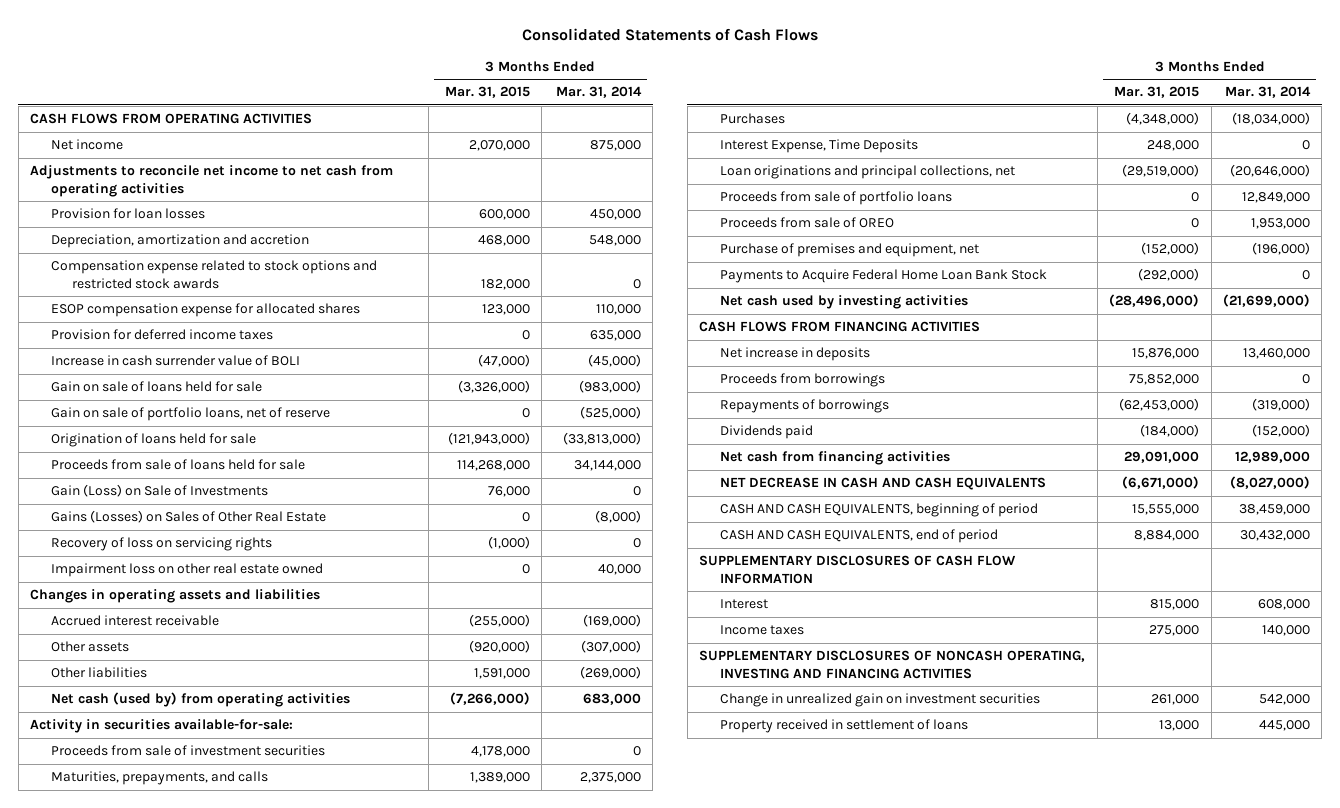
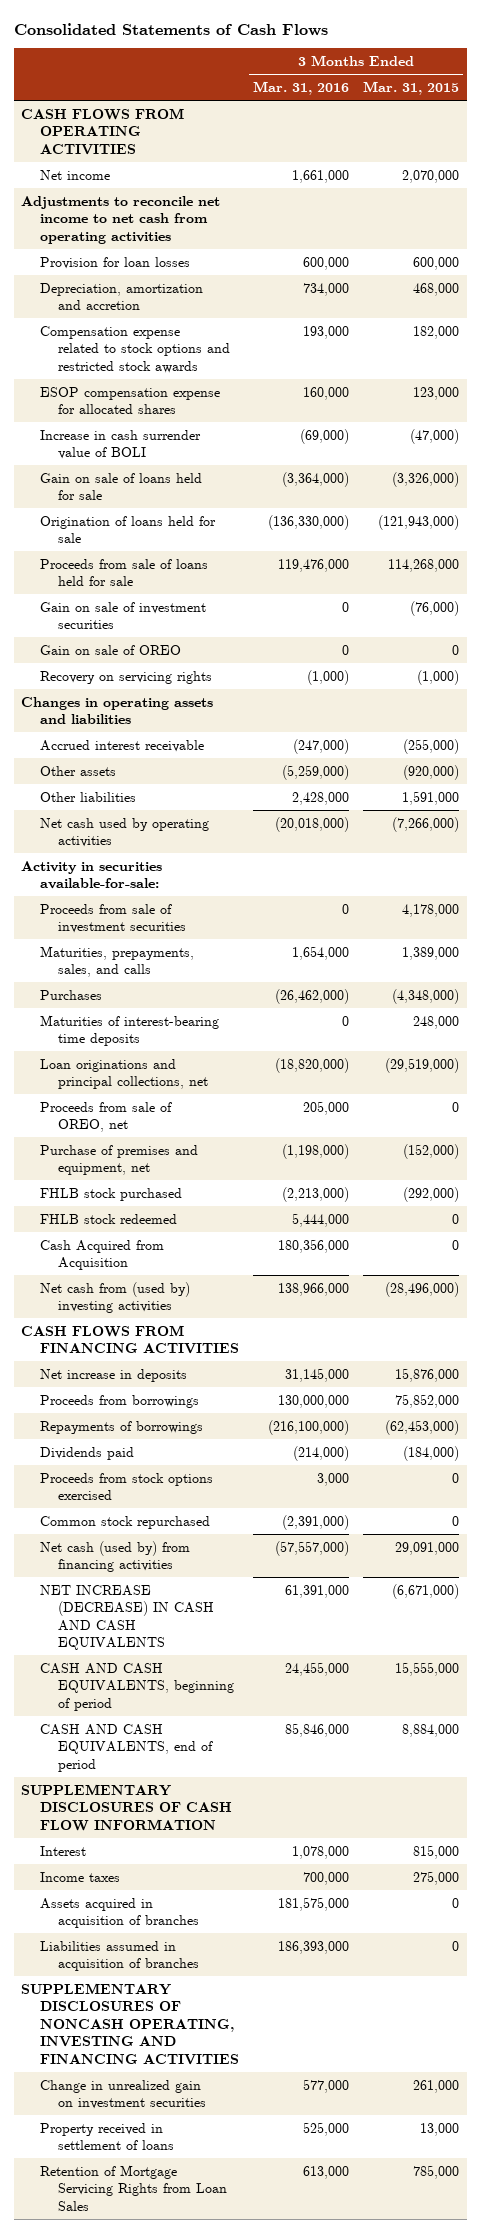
[555,86,642,99] Mar. 31, 2014 -> none
none -> [252,81,349,96] Mar. 31, 2016
[51,329,274,341] Provision for deferred income taxes -> none
[51,407,331,422] Gain on sale of portfolio loans, net of reserve -> none
[51,563,324,578] Impairment loss on other real estate owned -> none
[51,484,269,498] Gain (Loss) on Sale of Investments -> [39,601,206,630] Gain on sale of investment securities
[488,486,531,498] 76,000 -> [410,600,460,616] (76,000)
[51,510,327,524] Gains (Losses) on Sales of Other Real Estate -> [39,644,181,655] Gain on sale of OREO
[51,537,273,552] Recovery of loss on servicing rights -> [39,670,212,684] Recovery on servicing rights
[51,692,351,708] Net cash (used by) from operating activities -> [39,817,209,848] Net cash used by operating activities
[51,771,269,786] Maturities, prepayments, and calls -> [39,945,194,978] Maturities, prepayments, sales, and calls
[720,139,919,154] Interest Expense, Time Deposits -> [39,1014,219,1047] Maturities of interest-bearing time deposits
[720,191,953,206] Proceeds from sale of portfolio loans -> none
[720,217,895,229] Proceeds from sale of OREO -> [39,1101,172,1133] Proceeds from sale of OREO, net
[720,269,1048,284] Payments to Acquire Federal Home Loan Bank Stock -> [39,1187,182,1201] FHLB stock purchased
none -> [39,1213,177,1224] FHLB stock redeemed
none -> [39,1239,164,1271] Cash Acquired from Acquisition
[720,295,969,310] Net cash used by investing activities -> [39,1281,190,1314] Net cash from (used by) investing activities
none -> [39,1472,213,1501] Proceeds from stock options exercised
none -> [39,1515,210,1529] Common stock repurchased
[720,451,951,466] Net cash from financing activities -> [39,1540,190,1573] Net cash (used by) from financing activities
[720,477,1047,491] NET DECREASE IN CASH AND CASH EQUIVALENTS -> [39,1584,215,1651] NET INCREASE (DECREASE) IN CASH AND CASH EQUIVALENTS
none -> [39,1897,200,1929] Assets acquired in acquisition of branches
none -> [39,1940,200,1972] Liabilities assumed in acquisition of branches
none -> [39,2164,228,2211] Retention of Mortgage Servicing Rights from Loan Sales

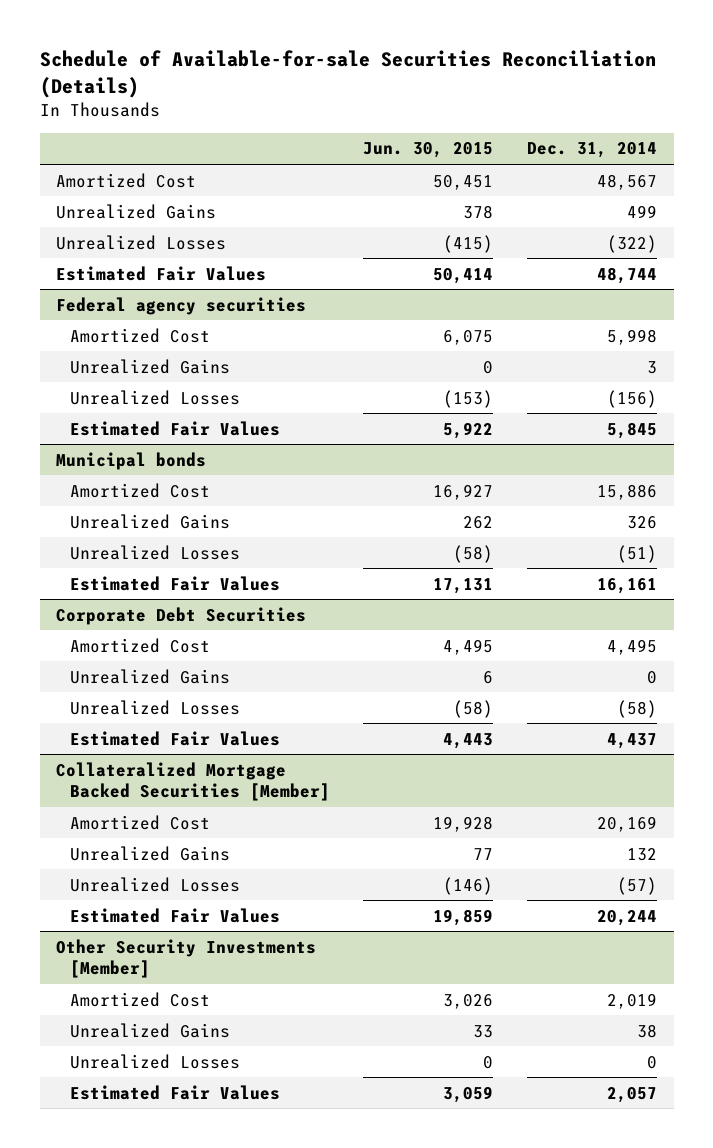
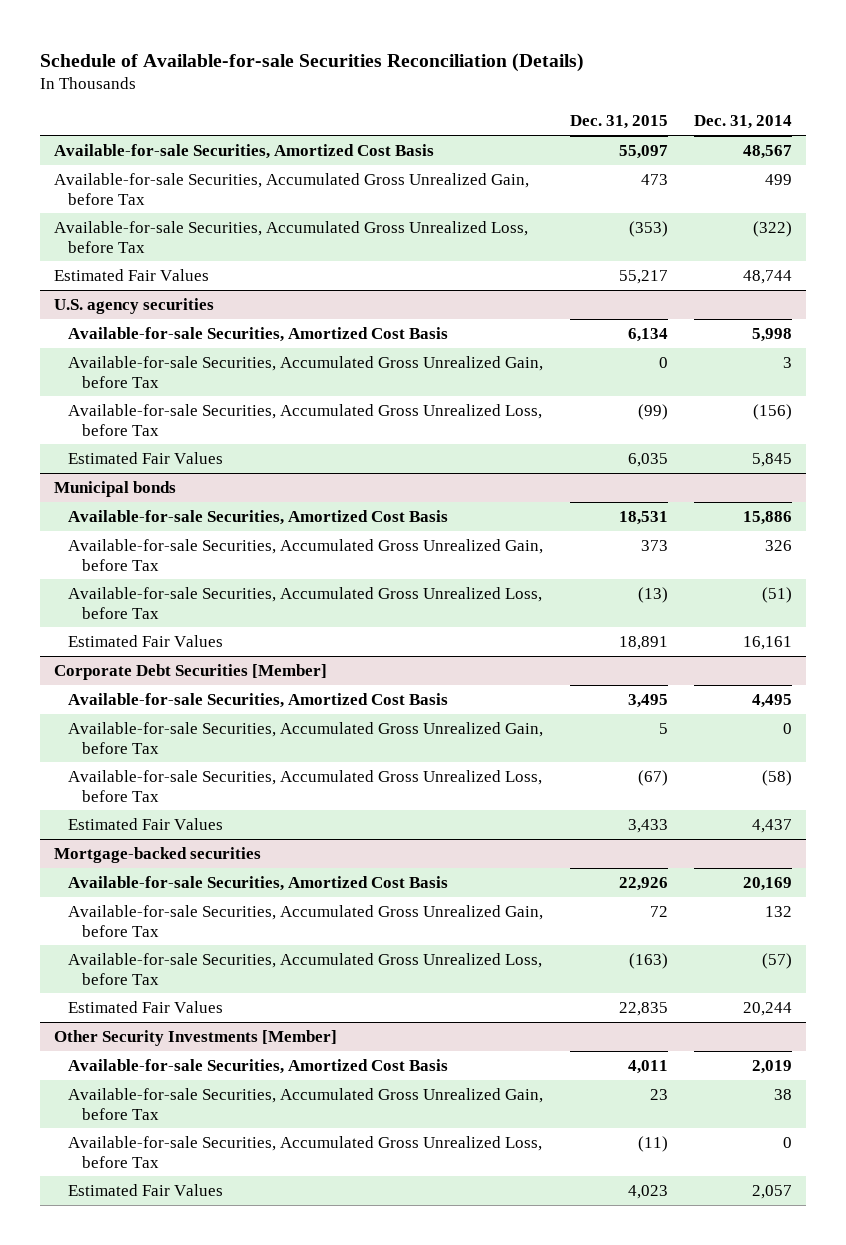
[363,142,494,159] Jun. 30, 2015 -> none
none -> [569,115,668,130] Dec. 31, 2015
[56,172,197,188] Amortized Cost -> [53,143,434,159] Available-for-sale Securities, Amortized Cost Basis
[56,203,217,219] Unrealized Gains -> [53,172,529,205] Available-for-sale Securities, Accumulated Gross Unrealized Gain, before Tax
[56,234,227,250] Unrealized Losses -> [53,220,528,253] Available-for-sale Securities, Accumulated Gross Unrealized Loss, before Tax
[69,358,230,374] Unrealized Gains -> none
[56,296,307,315] Federal agency securities -> [53,297,214,314] U.S. agency securities
[69,327,210,343] Amortized Cost -> [68,326,449,342] Available-for-sale Securities, Amortized Cost Basis
none -> [68,355,544,388] Available-for-sale Securities, Accumulated Gross Unrealized Gain, before Tax
[69,389,240,405] Unrealized Losses -> [68,403,543,436] Available-for-sale Securities, Accumulated Gross Unrealized Loss, before Tax
[69,544,240,560] Unrealized Losses -> none
[69,482,210,498] Amortized Cost -> [68,509,449,525] Available-for-sale Securities, Amortized Cost Basis
[69,513,230,529] Unrealized Gains -> [68,538,544,571] Available-for-sale Securities, Accumulated Gross Unrealized Gain, before Tax
none -> [68,586,543,619] Available-for-sale Securities, Accumulated Gross Unrealized Loss, before Tax
[69,668,230,684] Unrealized Gains -> none
[69,699,240,715] Unrealized Losses -> none
[56,606,307,625] Corporate Debt Securities -> [53,663,327,680] Corporate Debt Securities [Member]
[69,637,210,653] Amortized Cost -> [68,692,449,708] Available-for-sale Securities, Amortized Cost Basis
none -> [68,721,544,754] Available-for-sale Securities, Accumulated Gross Unrealized Gain, before Tax
none -> [68,769,543,802] Available-for-sale Securities, Accumulated Gross Unrealized Loss, before Tax
[69,876,240,892] Unrealized Losses -> none
[56,761,330,801] Collateralized Mortgage Backed Securities [Member] -> [53,846,261,863] Mortgage-backed securities
[69,814,210,830] Amortized Cost -> [68,875,449,891] Available-for-sale Securities, Amortized Cost Basis
[69,845,230,861] Unrealized Gains -> [68,904,544,937] Available-for-sale Securities, Accumulated Gross Unrealized Gain, before Tax
none -> [68,952,543,985] Available-for-sale Securities, Accumulated Gross Unrealized Loss, before Tax
[69,1022,230,1038] Unrealized Gains -> none
[69,1053,240,1069] Unrealized Losses -> none
[69,991,210,1007] Amortized Cost -> [68,1058,449,1074] Available-for-sale Securities, Amortized Cost Basis
none -> [68,1087,544,1120] Available-for-sale Securities, Accumulated Gross Unrealized Gain, before Tax
none -> [68,1135,543,1168] Available-for-sale Securities, Accumulated Gross Unrealized Loss, before Tax

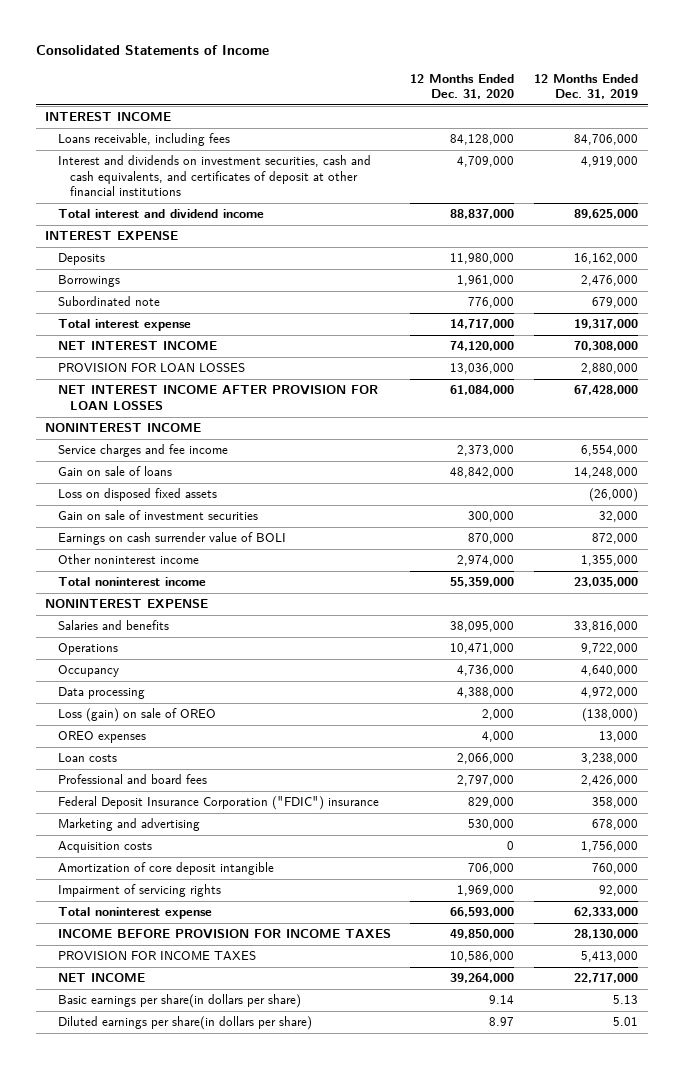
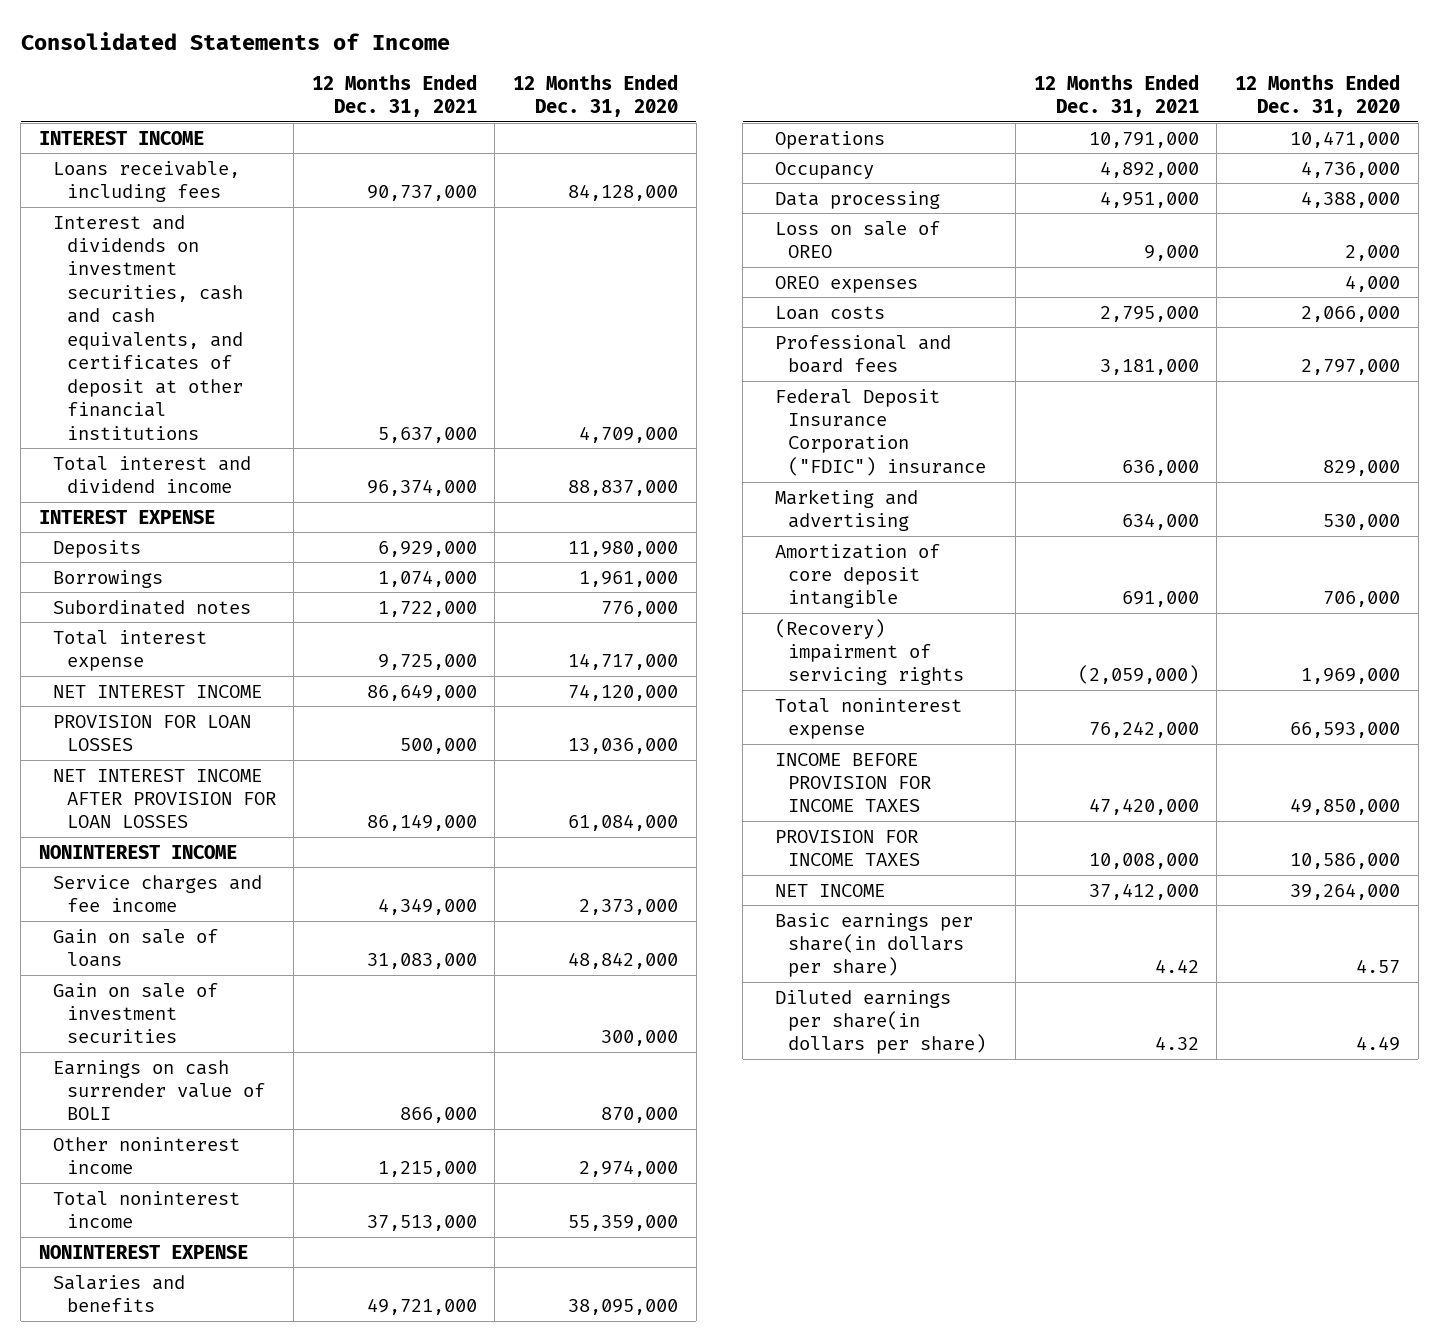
[533,73,638,100] 12 Months Ended Dec. 31, 2019 -> none
none -> [311,73,477,118] 12 Months Ended Dec. 31, 2021
[57,296,160,307] Subordinated note -> [52,599,251,615] Subordinated notes
[57,488,217,502] Loss on disposed fixed assets -> none
[57,708,216,723] Loss (gain) on sale of OREO -> [774,220,940,259] Loss on sale of OREO
[57,841,152,854] Acquisition costs -> none
[57,884,221,898] Impairment of servicing rights -> [774,618,965,686] (Recovery) impairment of servicing rights
[489,995,515,1005] 9.14 -> [1355,959,1400,974] 4.57
[489,1017,515,1027] 8.97 -> [1355,1036,1400,1052] 4.49

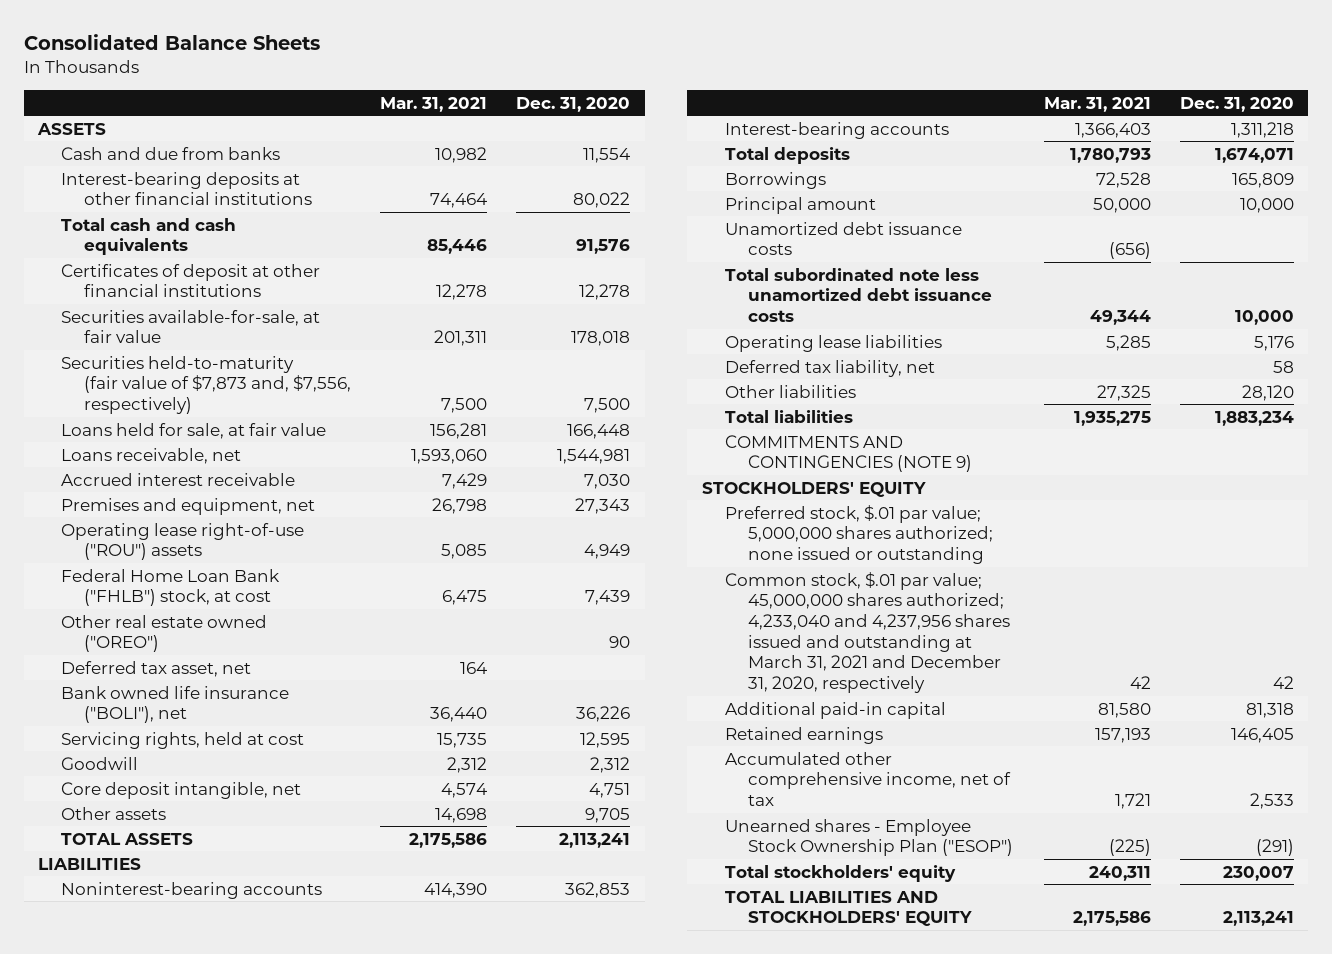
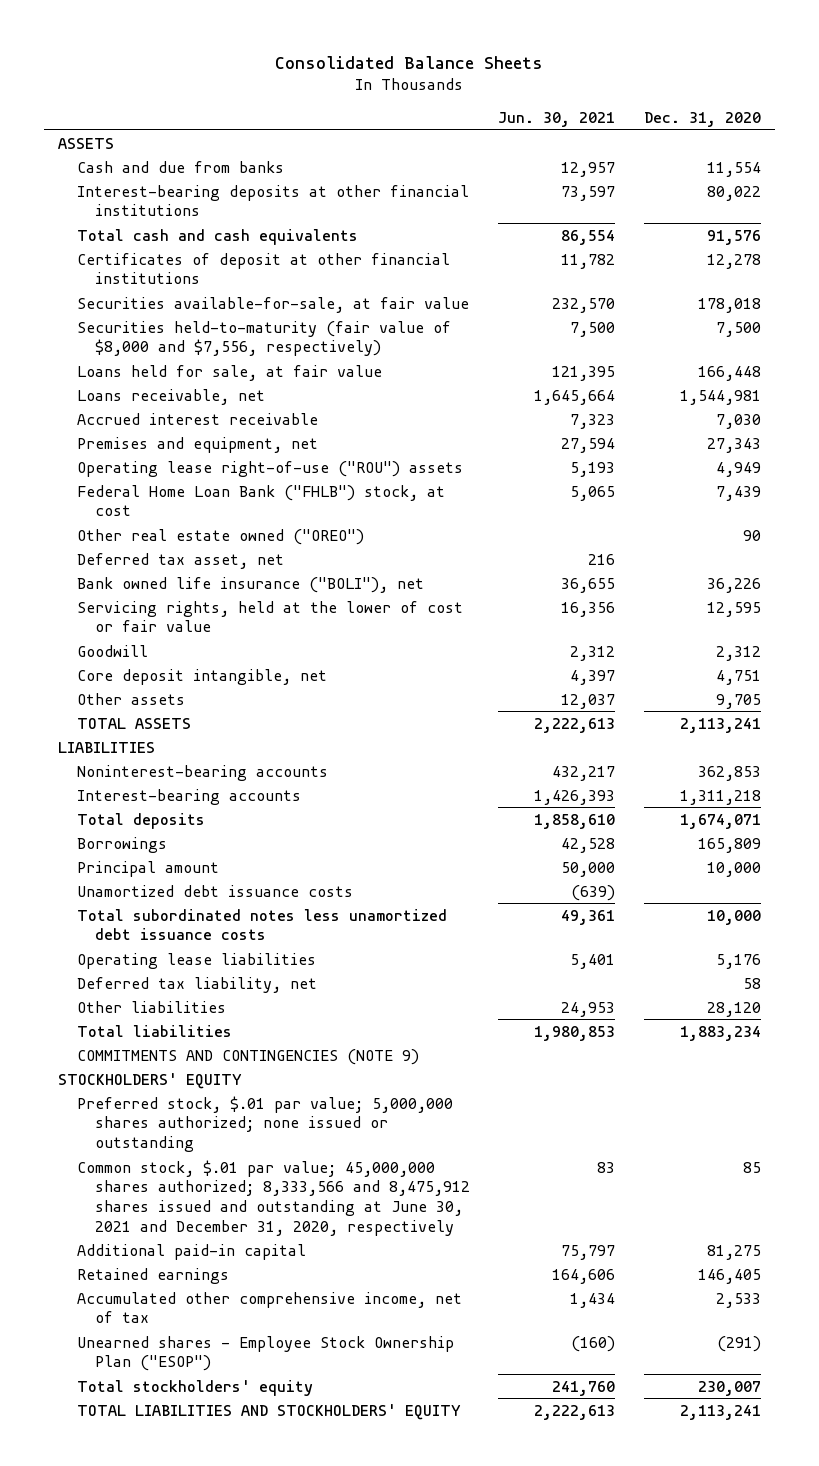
[380,96,488,112] Mar. 31, 2021 -> none
none -> [498,112,616,128] Jun. 30, 2021
[61,355,352,414] Securities held-to-maturity (fair value of $7,873 and, $7,556, respectively) -> [76,320,451,357] Securities held-to-maturity (fair value of $8,000 and $7,556, respectively)
[61,731,305,749] Servicing rights, held at cost -> [76,600,463,633] Servicing rights, held at the lower of cost or fair value
[724,267,992,322] Total subordinated note less unamortized debt issuance costs -> [76,908,447,941] Total subordinated notes less unamortized debt issuance costs
[724,571,1010,694] Common stock, $.01 par value; 45,000,000 shares authorized; 4,233,040 and 4,237,956 shares issued and outstanding at March 31, 2021 and December 31, 2020, respectively -> [76,1159,470,1236] Common stock, $.01 par value; 45,000,000 shares authorized; 8,333,566 and 8,475,912 shares issued and outstanding at June 30, 2021 and December 31, 2020, respectively
[1272,676,1294,690] 42 -> [742,1161,761,1173] 85
[1245,702,1294,718] 81,318 -> [706,1244,761,1260] 81,275

